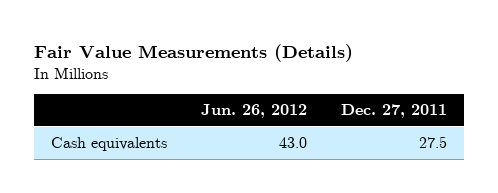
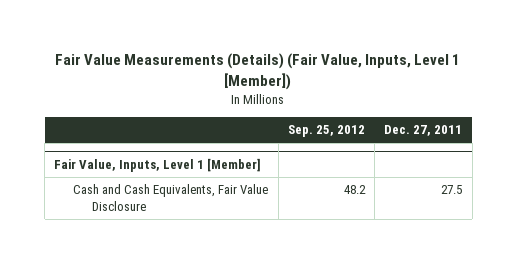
[34,43,354,62] Fair Value Measurements (Details) -> [55,53,461,90] Fair Value Measurements (Details) (Fair Value, Inputs, Level 1 [Member])
[200,104,307,119] Jun. 26, 2012 -> none
none -> [287,125,365,138] Sep. 25, 2012
none -> [54,157,262,172] Fair Value, Inputs, Level 1 [Member]
[50,137,167,152] Cash equivalents -> [73,184,269,212] Cash and Cash Equivalents, Fair Value Disclosure

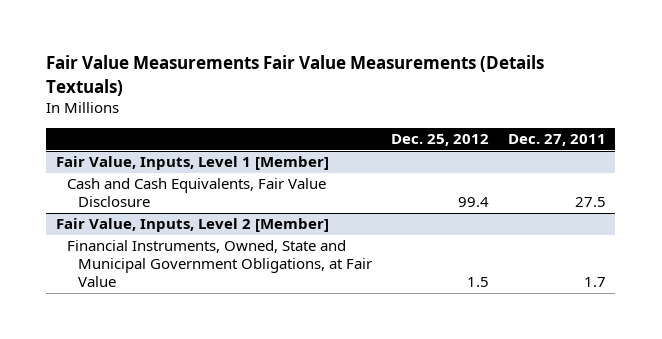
[55,53,461,90] Fair Value Measurements (Details) (Fair Value, Inputs, Level 1 [Member]) -> [46,55,545,96] Fair Value Measurements Fair Value Measurements (Details Textuals)
[287,125,365,138] Sep. 25, 2012 -> none
none -> [390,133,489,146] Dec. 25, 2012
none -> [55,218,329,233] Fair Value, Inputs, Level 2 [Member]
none -> [66,240,372,288] Financial Instruments, Owned, State and Municipal Government Obligations, at Fair Value

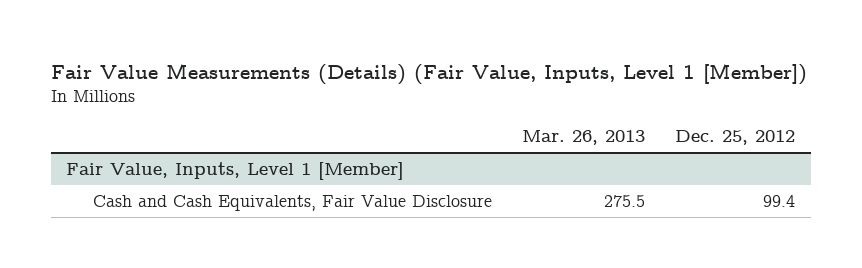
[46,55,545,96] Fair Value Measurements Fair Value Measurements (Details Textuals) -> [51,62,808,85] Fair Value Measurements (Details) (Fair Value, Inputs, Level 1 [Member])
[507,133,606,146] Dec. 27, 2011 -> none
none -> [522,130,646,146] Mar. 26, 2013
[55,218,329,233] Fair Value, Inputs, Level 2 [Member] -> none
[66,240,372,288] Financial Instruments, Owned, State and Municipal Government Obligations, at Fair Value -> none

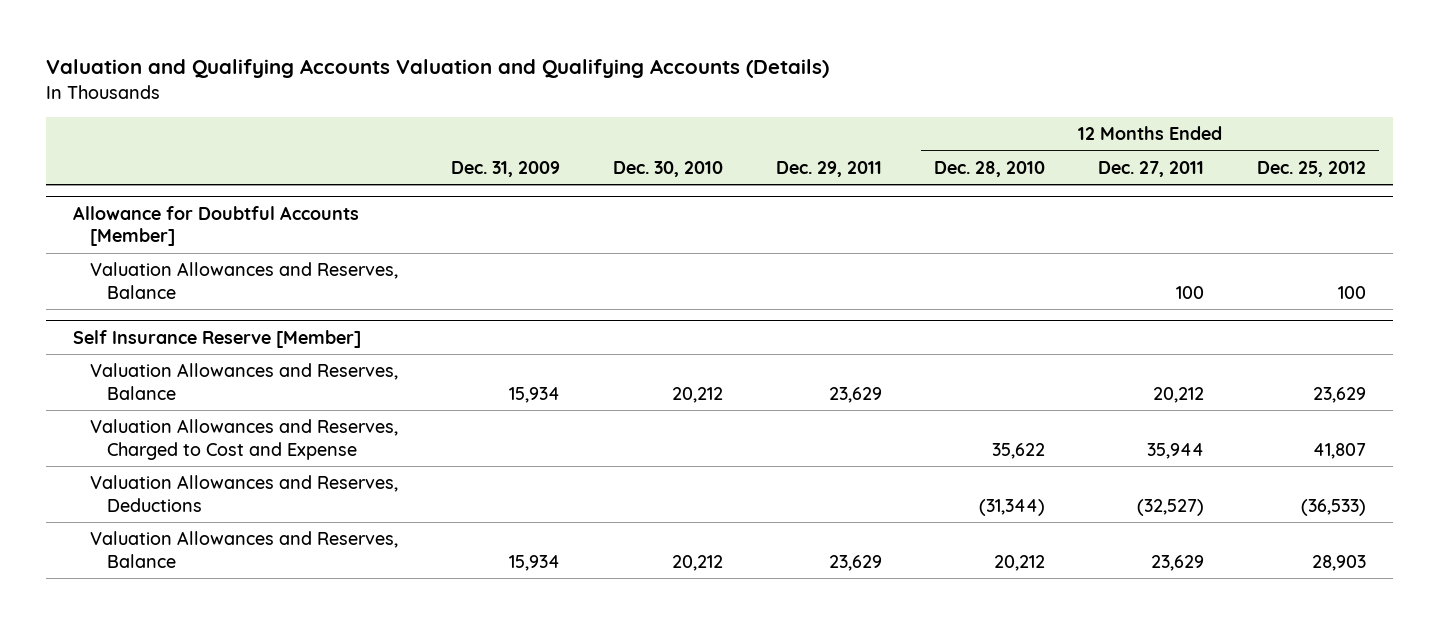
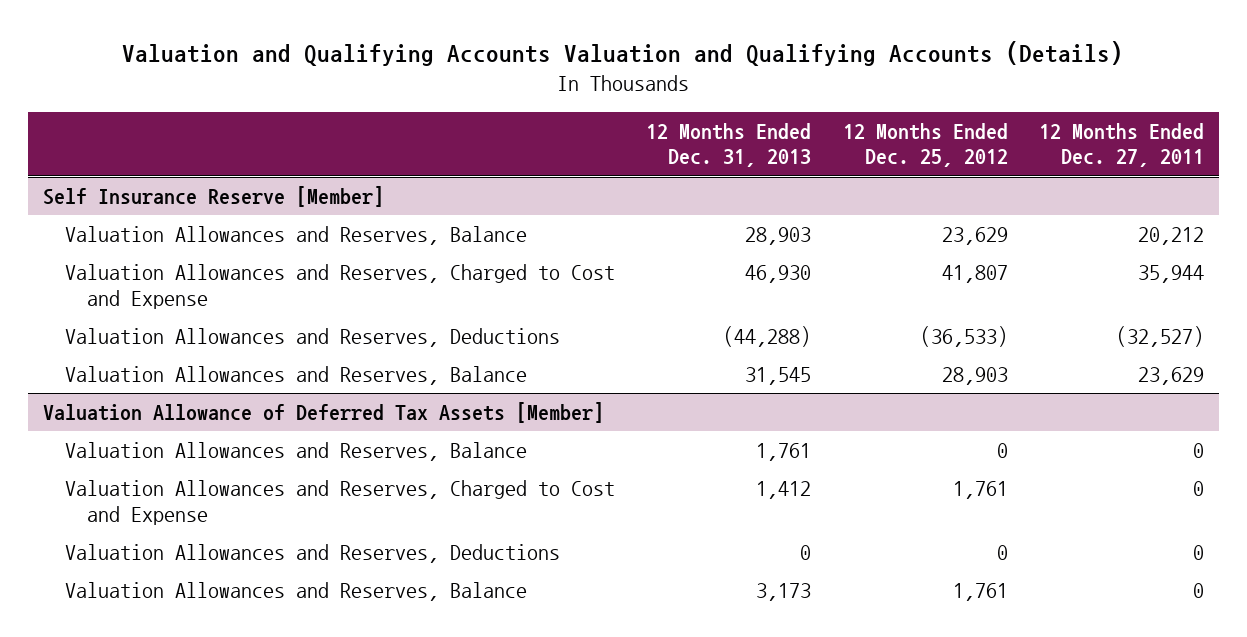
[450,160,560,177] Dec. 31, 2009 -> none
[612,160,723,177] Dec. 30, 2010 -> none
[775,160,882,177] Dec. 29, 2011 -> none
[934,160,1046,177] Dec. 28, 2010 -> none
none -> [646,122,812,168] 12 Months Ended Dec. 31, 2013
[72,205,359,247] Allowance for Doubtful Accounts [Member] -> none
[89,262,398,299] Valuation Allowances and Reserves, Balance -> none
none -> [43,402,605,424] Valuation Allowance of Deferred Tax Assets [Member]
none -> [65,442,528,462] Valuation Allowances and Reserves, Balance
none -> [65,480,616,525] Valuation Allowances and Reserves, Charged to Cost and Expense
none -> [65,544,561,564] Valuation Allowances and Reserves, Deductions
none -> [65,582,528,602] Valuation Allowances and Reserves, Balance

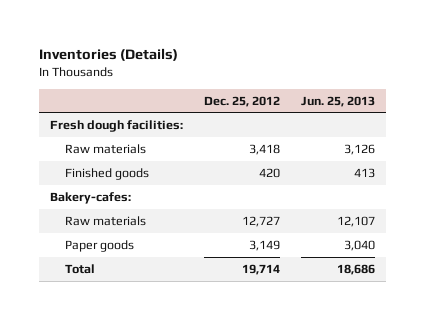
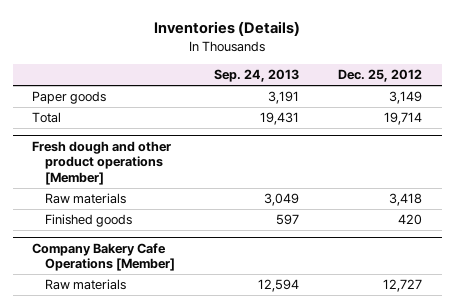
[301,95,376,107] Jun. 25, 2013 -> none
none -> [214,69,300,83] Sep. 24, 2013
[49,120,183,133] Fresh dough facilities: -> none
[64,240,134,253] Paper goods -> [32,91,107,105] Paper goods
[64,264,95,275] Total -> [32,112,62,124] Total
none -> [32,140,172,185] Fresh dough and other product operations [Member]
[49,192,131,205] Bakery-cafes: -> none
none -> [32,242,176,272] Company Bakery Cafe Operations [Member]

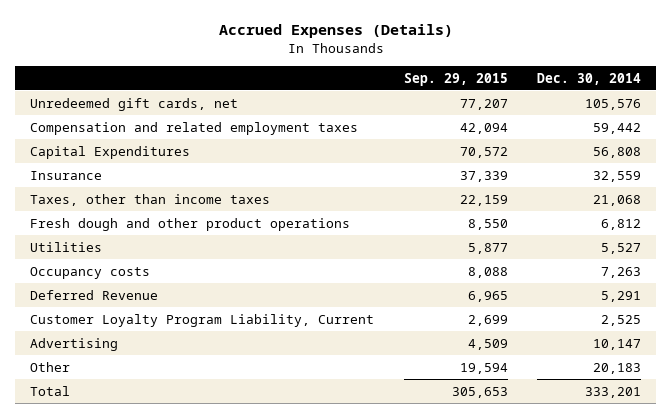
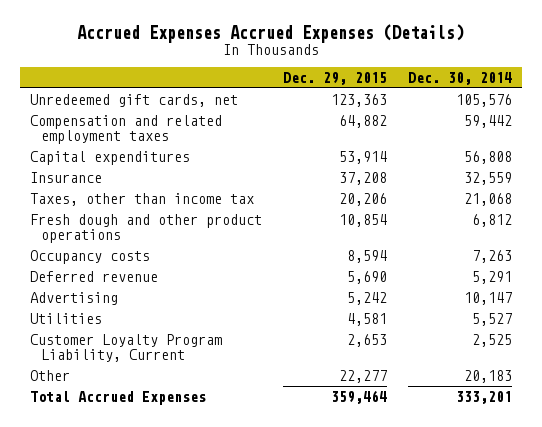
[218,24,453,39] Accrued Expenses (Details) -> [76,23,464,43] Accrued Expenses Accrued Expenses (Details)
[403,72,508,86] Sep. 29, 2015 -> none
none -> [282,72,387,86] Dec. 29, 2015
[29,145,190,159] Capital Expenditures -> [30,150,191,165] Capital expenditures
[29,193,270,206] Taxes, other than income taxes -> [30,192,255,206] Taxes, other than income tax
[29,289,158,300] Deferred Revenue -> [30,270,159,282] Deferred revenue
[29,241,102,252] Utilities -> [30,312,103,324] Utilities
[29,313,374,327] Customer Loyalty Program Liability, Current -> [30,333,223,363] Customer Loyalty Program Liability, Current
[29,385,70,396] Total -> [30,390,207,405] Total Accrued Expenses

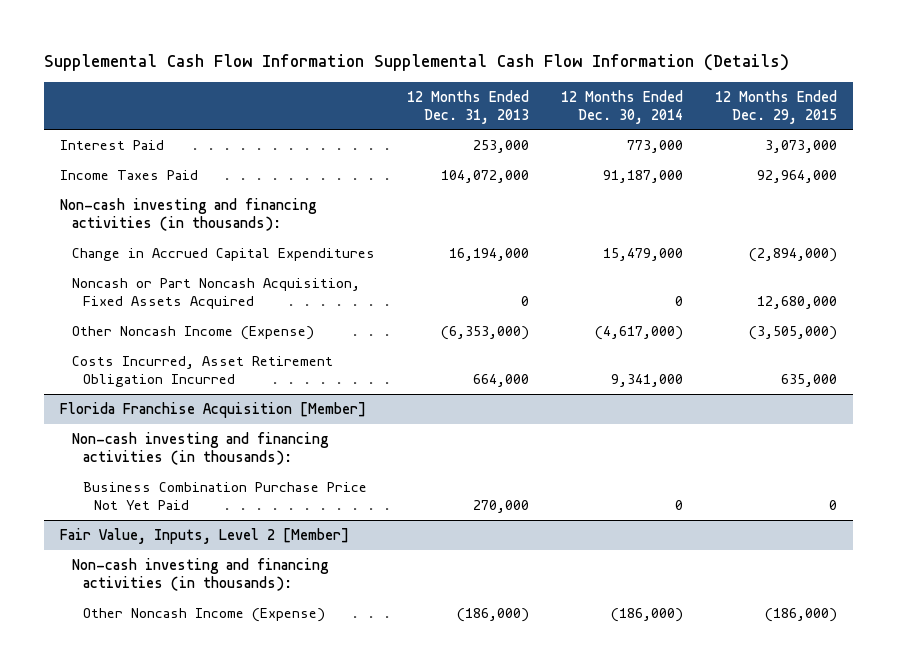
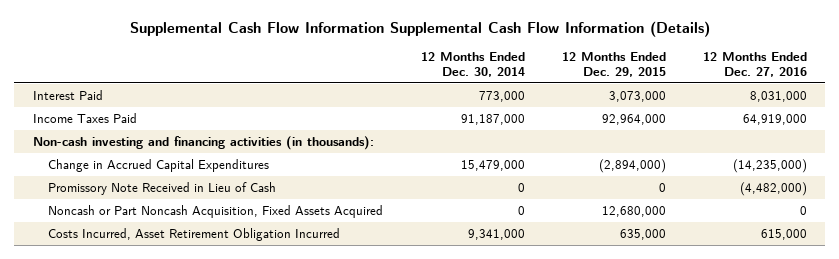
[406,89,529,124] 12 Months Ended Dec. 31, 2013 -> none
none -> [702,52,807,77] 12 Months Ended Dec. 27, 2016
none -> [48,181,277,195] Promissory Note Received in Lieu of Cash
[71,325,314,340] Other Noncash Income (Expense) -> none
[60,401,367,418] Florida Franchise Acquisition [Member] -> none
[71,431,329,465] Non-cash investing and financing activities (in thousands): -> none
[82,481,367,510] Business Combination Purchase Price Not Yet Paid -> none
[60,527,350,544] Fair Value, Inputs, Level 2 [Member] -> none
[71,557,329,591] Non-cash investing and financing activities (in thousands): -> none
[82,607,325,622] Other Noncash Income (Expense) -> none

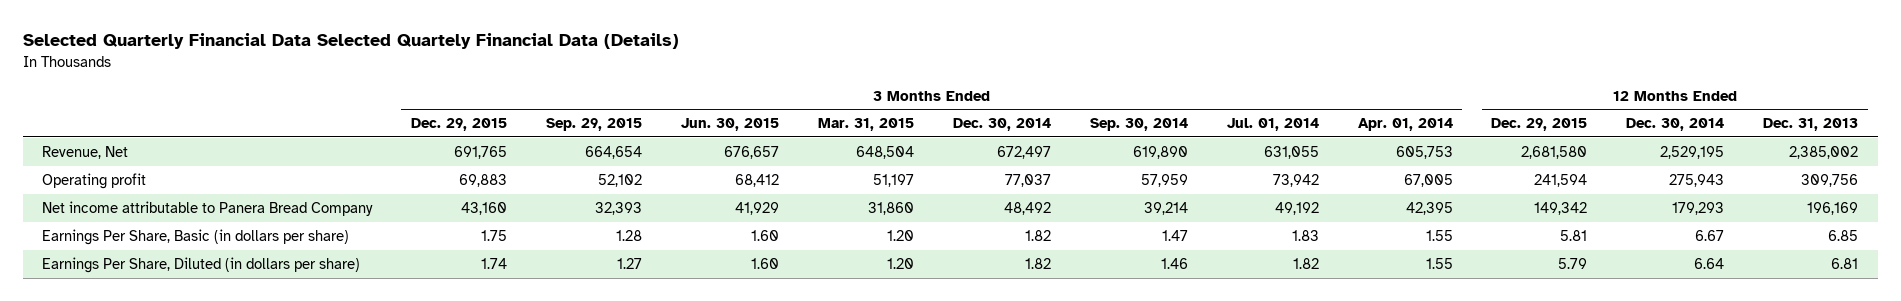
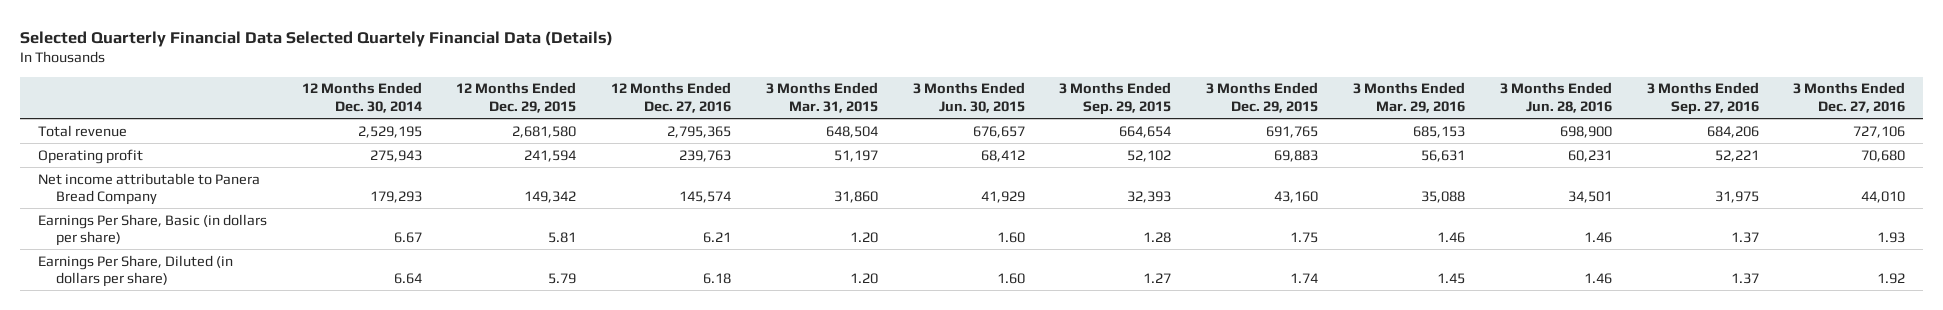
[952,118,1051,132] Dec. 30, 2014 -> none
[1089,118,1188,132] Sep. 30, 2014 -> none
[1226,118,1319,132] Jul. 01, 2014 -> none
[1357,118,1453,132] Apr. 01, 2014 -> none
[1763,118,1859,132] Dec. 31, 2013 -> none
none -> [611,82,732,114] 12 Months Ended Dec. 27, 2016
none -> [1353,82,1466,114] 3 Months Ended Mar. 29, 2016
none -> [1499,82,1612,114] 3 Months Ended Jun. 28, 2016
none -> [1646,82,1759,116] 3 Months Ended Sep. 27, 2016
none -> [1793,82,1906,114] 3 Months Ended Dec. 27, 2016
[42,145,129,159] Revenue, Net -> [37,124,127,137] Total revenue

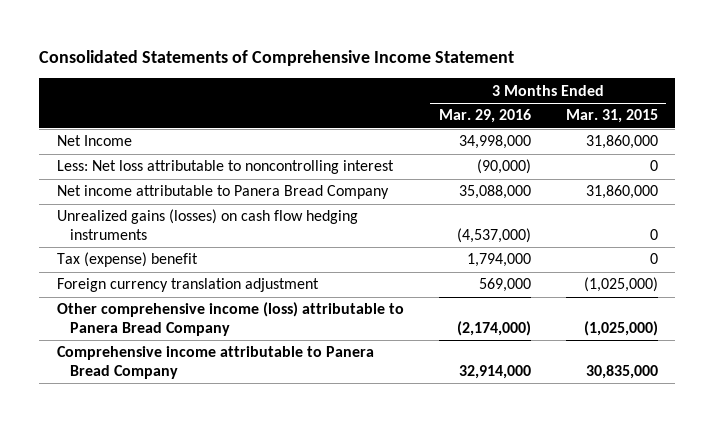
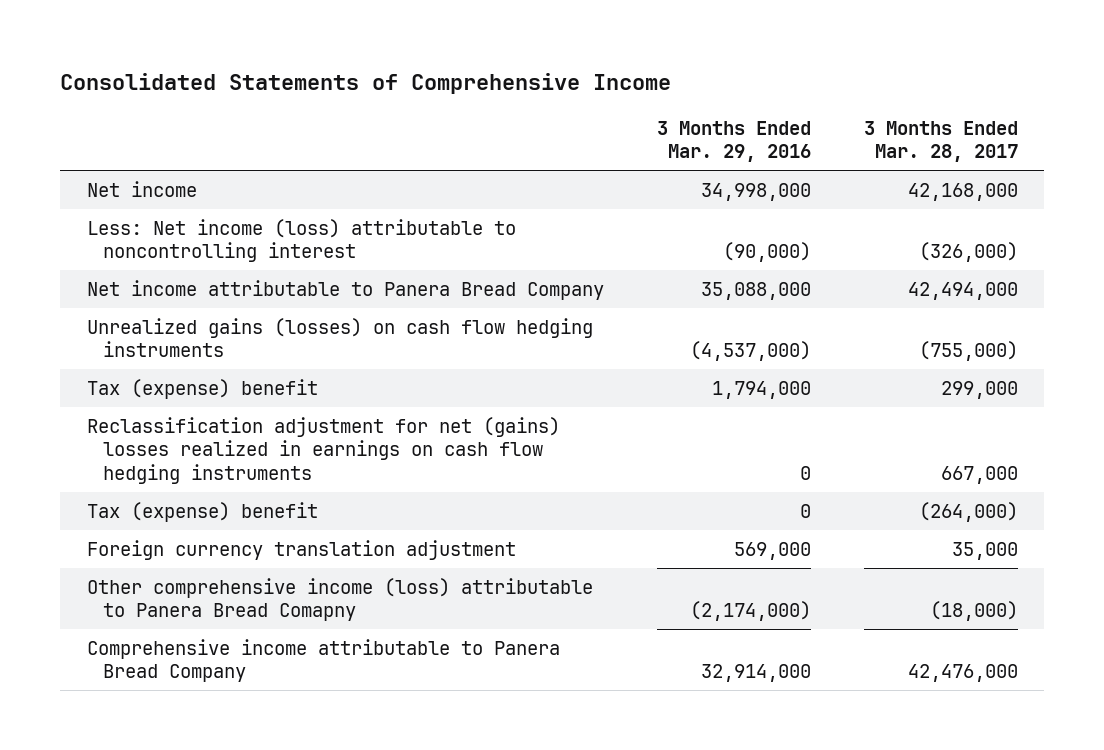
[39,50,515,67] Consolidated Statements of Comprehensive Income Statement -> [60,72,672,94] Consolidated Statements of Comprehensive Income
[565,109,658,124] Mar. 31, 2015 -> none
none -> [863,120,1018,163] 3 Months Ended Mar. 28, 2017
[56,135,132,147] Net Income -> [86,180,197,197] Net income
[56,160,394,175] Less: Net loss attributable to noncontrolling interest -> [86,218,516,263] Less: Net income (loss) attributable to noncontrolling interest
none -> [86,416,560,484] Reclassification adjustment for net (gains) losses realized in earnings on cash flow hedging instruments
none -> [86,501,318,522] Tax (expense) benefit
[56,302,404,336] Other comprehensive income (loss) attributable to Panera Bread Company -> [86,577,593,622] Other comprehensive income (loss) attributable to Panera Bread Comapny

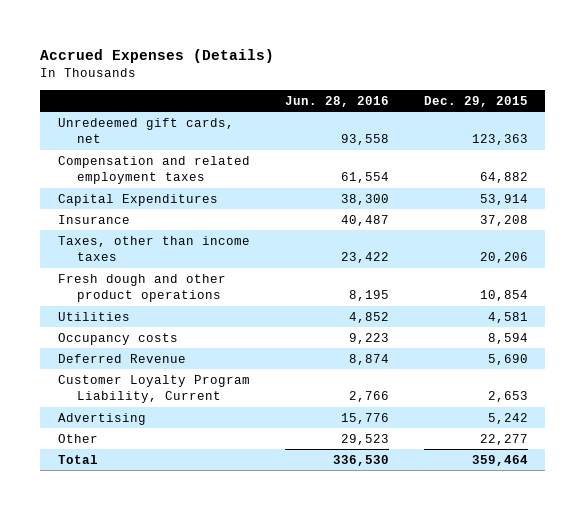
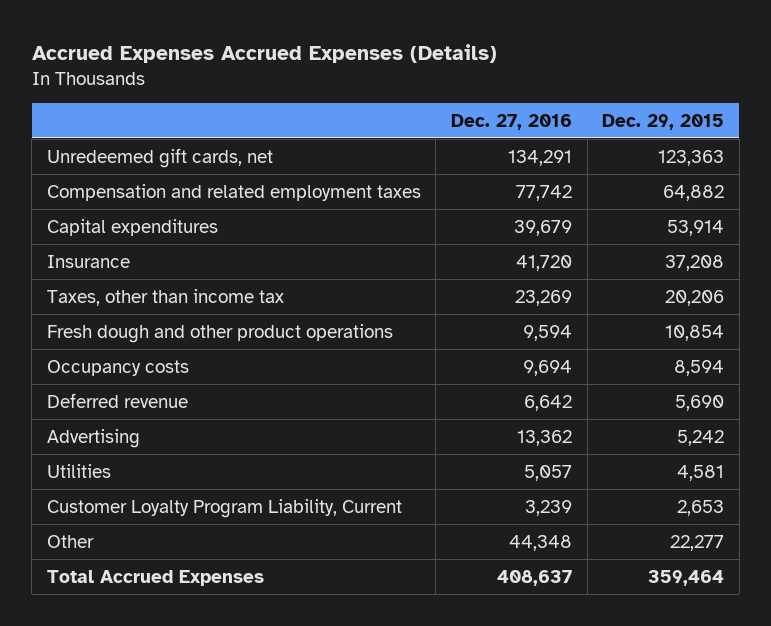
[40,48,275,63] Accrued Expenses (Details) -> [31,44,497,64] Accrued Expenses Accrued Expenses (Details)
[284,95,389,107] Jun. 28, 2016 -> none
none -> [450,113,572,130] Dec. 27, 2016
[57,193,218,206] Capital Expenditures -> [46,218,218,236] Capital expenditures
[57,235,250,262] Taxes, other than income taxes -> [46,288,284,306] Taxes, other than income tax
[57,353,186,363] Deferred Revenue -> [46,392,188,408] Deferred revenue
[57,311,130,321] Utilities -> [46,463,111,478] Utilities
[57,374,250,404] Customer Loyalty Program Liability, Current -> [46,498,402,518] Customer Loyalty Program Liability, Current
[57,454,98,464] Total -> [46,569,264,586] Total Accrued Expenses

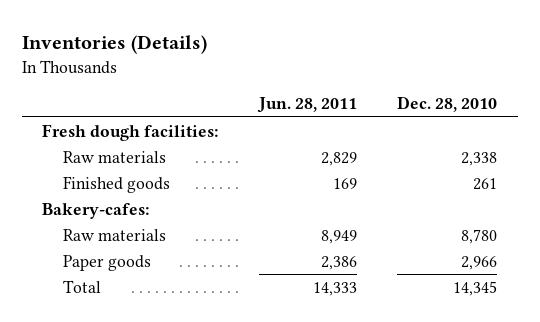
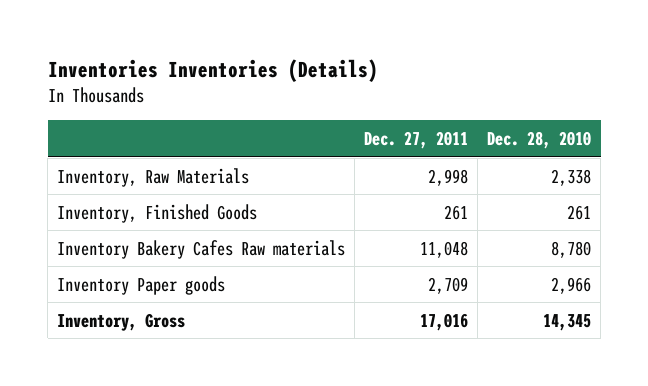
[22,35,208,55] Inventories (Details) -> [47,58,378,82] Inventories Inventories (Details)
[256,97,357,114] Jun. 28, 2011 -> none
none -> [364,131,469,150] Dec. 27, 2011
[42,123,219,141] Fresh dough facilities: -> none
[42,202,150,219] Bakery-cafes: -> none
[63,150,167,163] Raw materials -> [57,167,250,187] Inventory, Raw Materials
[63,175,171,193] Finished goods -> [57,203,258,223] Inventory, Finished Goods
[63,228,167,241] Raw materials -> [57,239,346,259] Inventory Bakery Cafes Raw materials
[63,254,152,271] Paper goods -> [57,275,226,295] Inventory Paper goods
[63,279,102,293] Total -> [57,312,186,331] Inventory, Gross

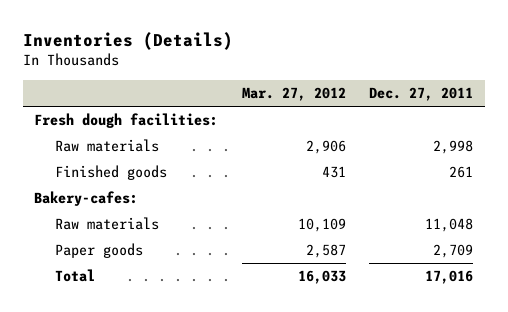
[47,58,378,82] Inventories Inventories (Details) -> [22,31,233,50] Inventories (Details)
[487,131,592,150] Dec. 28, 2010 -> none
none -> [241,87,346,102] Mar. 27, 2012
none -> [34,113,219,129] Fresh dough facilities:
[57,167,250,187] Inventory, Raw Materials -> [55,139,160,153] Raw materials
[57,203,258,223] Inventory, Finished Goods -> [55,165,168,181] Finished goods
none -> [34,191,139,207] Bakery-cafes:
[57,239,346,259] Inventory Bakery Cafes Raw materials -> [55,217,160,231] Raw materials
[57,275,226,295] Inventory Paper goods -> [55,243,144,259] Paper goods
[57,312,186,331] Inventory, Gross -> [55,269,96,283] Total

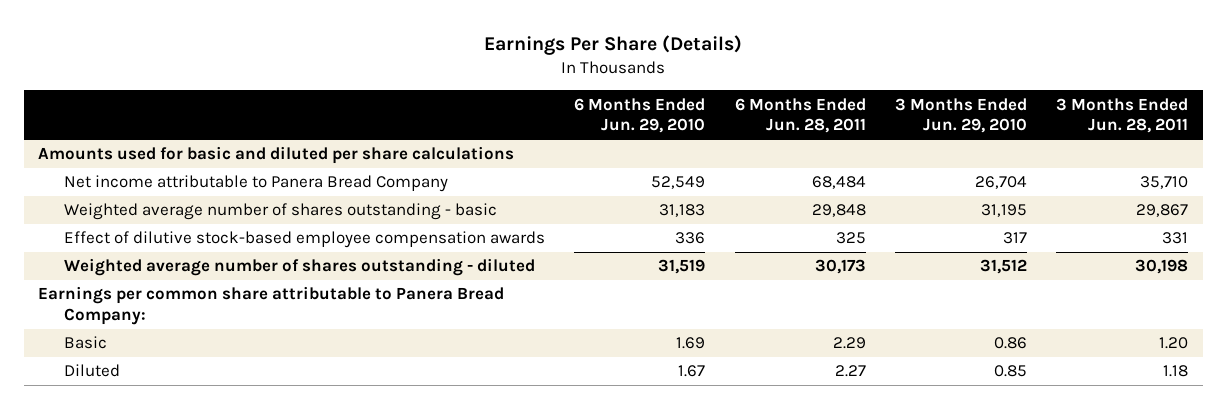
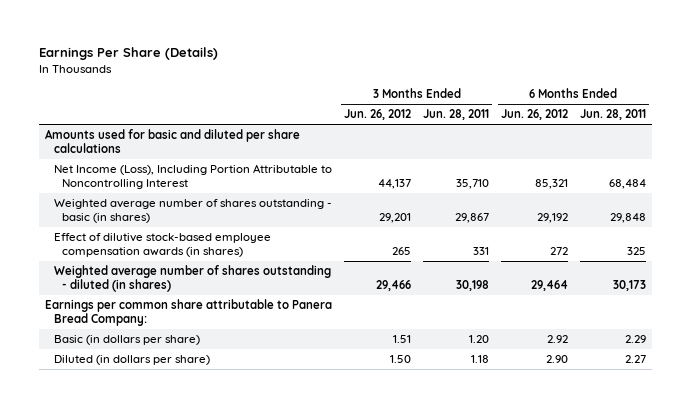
[574,97,706,134] 6 Months Ended Jun. 29, 2010 -> none
[894,97,1027,134] 3 Months Ended Jun. 29, 2010 -> none
none -> [344,109,412,121] Jun. 26, 2012
none -> [500,109,568,121] Jun. 26, 2012
[64,175,449,193] Net income attributable to Panera Bread Company -> [53,164,332,190] Net Income (Loss), Including Portion Attributable to Noncontrolling Interest
[64,203,498,221] Weighted average number of shares outstanding - basic -> [53,199,332,224] Weighted average number of shares outstanding - basic (in shares)
[64,231,546,249] Effect of dilutive stock-based employee compensation awards -> [53,233,271,258] Effect of dilutive stock-based employee compensation awards (in shares)
[64,258,536,277] Weighted average number of shares outstanding - diluted -> [53,265,331,293] Weighted average number of shares outstanding - diluted (in shares)
[64,336,108,350] Basic -> [53,335,200,346] Basic (in dollars per share)
[64,364,121,378] Diluted -> [53,355,210,366] Diluted (in dollars per share)

